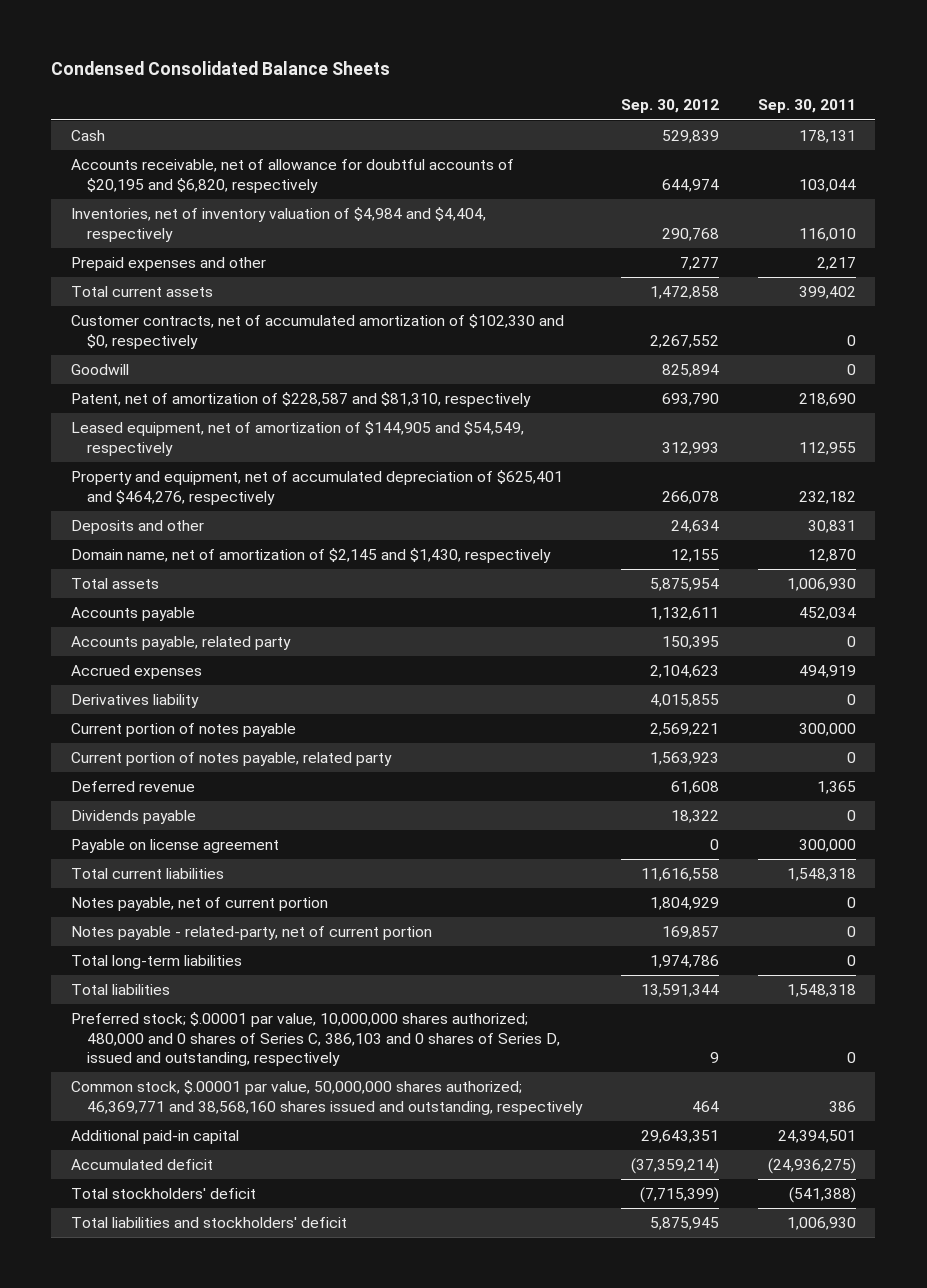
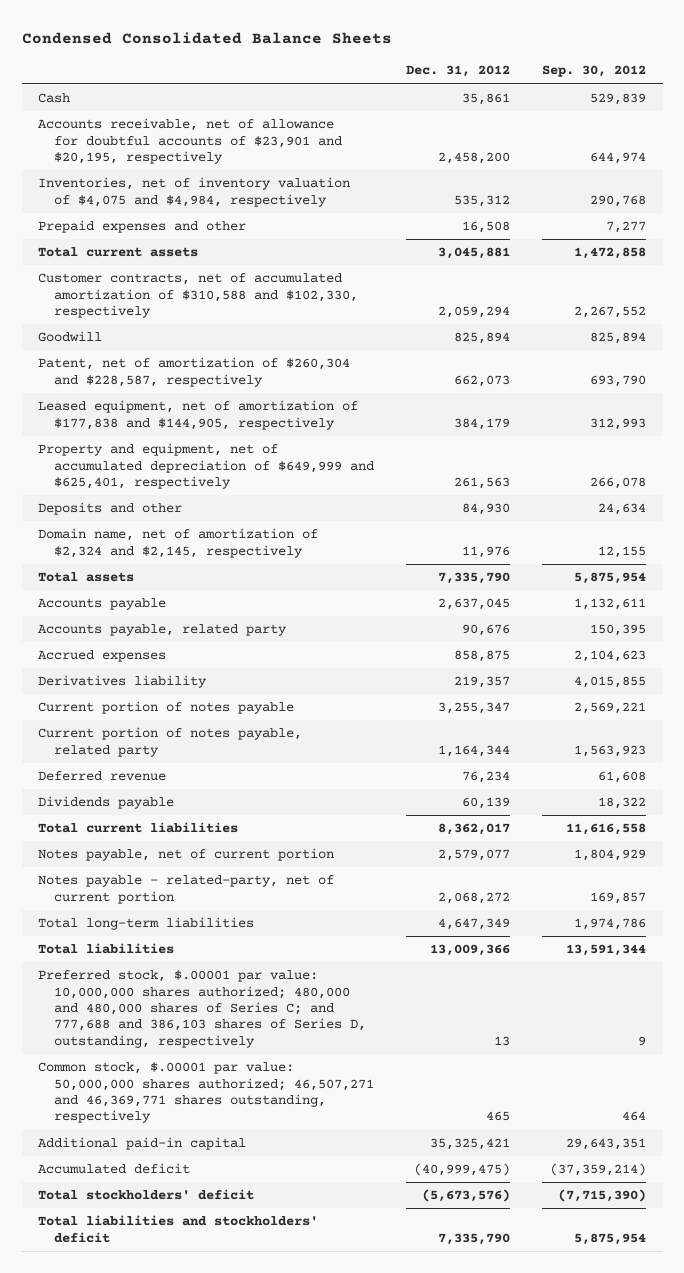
[758,99,857,114] Sep. 30, 2011 -> none
none -> [405,65,510,78] Dec. 31, 2012
[70,159,514,193] Accounts receivable, net of allowance for doubtful accounts of $20,195 and $6,820, respectively -> [38,118,342,165] Accounts receivable, net of allowance for doubtful accounts of $23,901 and $20,195, respectively
[70,207,486,242] Inventories, net of inventory valuation of $4,984 and $4,404, respectively -> [38,177,351,207] Inventories, net of inventory valuation of $4,075 and $4,984, respectively
[70,314,564,349] Customer contracts, net of accumulated amortization of $102,330 and $0, respectively -> [38,273,358,319] Customer contracts, net of accumulated amortization of $310,588 and $102,330, respectively
[70,392,531,408] Patent, net of amortization of $228,587 and $81,310, respectively -> [38,357,351,387] Patent, net of amortization of $260,304 and $228,587, respectively
[70,421,524,456] Leased equipment, net of amortization of $144,905 and $54,549, respectively -> [38,400,359,430] Leased equipment, net of amortization of $177,838 and $144,905, respectively
[70,470,563,505] Property and equipment, net of accumulated depreciation of $625,401 and $464,276, respectively -> [38,443,374,490] Property and equipment, net of accumulated depreciation of $649,999 and $625,401, respectively
[70,548,551,564] Domain name, net of amortization of $2,145 and $1,430, respectively -> [38,528,319,558] Domain name, net of amortization of $2,324 and $2,145, respectively
[70,839,279,854] Payable on license agreement -> none
[70,1012,561,1067] Preferred stock; $.00001 par value, 10,000,000 shares authorized; 480,000 and 0 shares of Series C, 386,103 and 0 shares of Series D, issued and outstanding, respectively -> [38,970,366,1048] Preferred stock, $.00001 par value: 10,000,000 shares authorized; 480,000 and 480,000 shares of Series C; and 777,688 and 386,103 shares of Series D, outstanding, respectively
[70,1080,584,1115] Common stock, $.00001 par value, 50,000,000 shares authorized; 46,369,771 and 38,568,160 shares issued and outstanding, respectively -> [38,1062,374,1124] Common stock, $.00001 par value: 50,000,000 shares authorized; 46,507,271 and 46,369,771 shares outstanding, respectively
[640,1187,720,1204] (7,715,399) -> [558,1189,647,1203] (7,715,390)
[650,1217,720,1231] 5,875,945 -> [574,1232,647,1245] 5,875,954

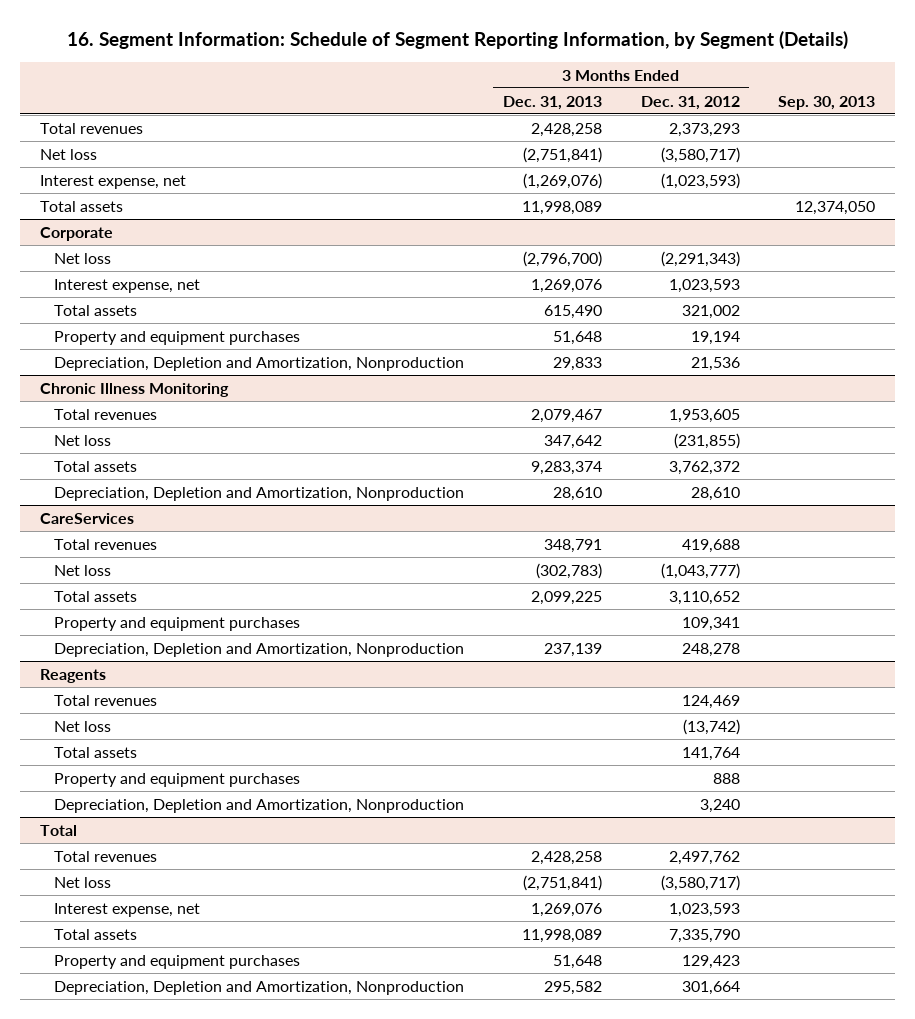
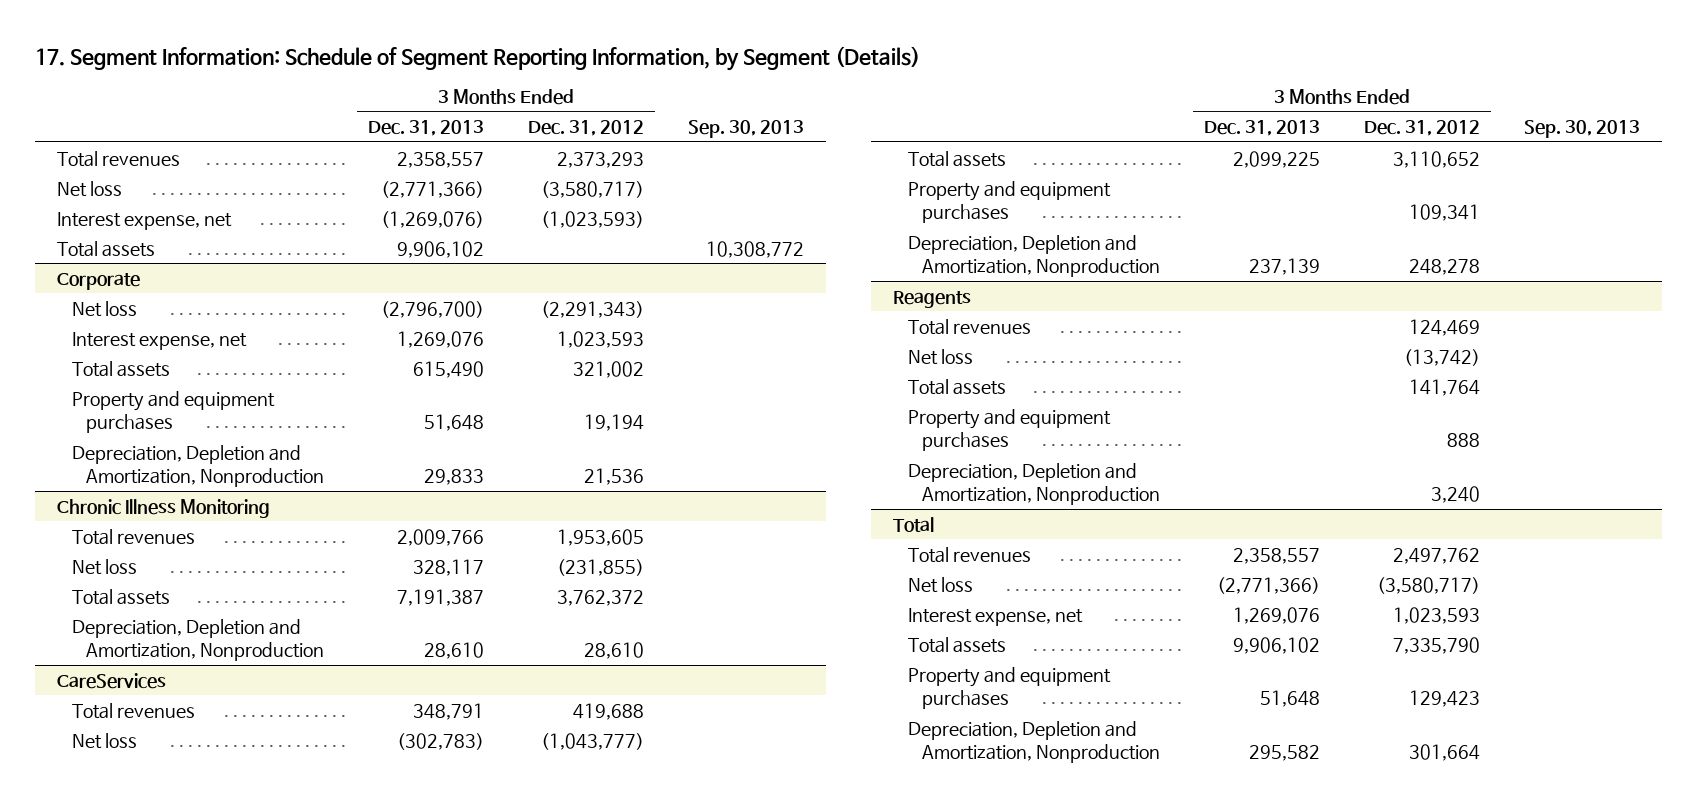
[66,30,848,49] 16. Segment Information: Schedule of Segment Reporting Information, by Segment (Details) -> [35,45,921,71] 17. Segment Information: Schedule of Segment Reporting Information, by Segment (Details)
[530,122,602,137] 2,428,258 -> [397,151,485,168] 2,358,557
[522,146,602,163] (2,751,841) -> [381,180,485,198] (2,771,366)
[521,200,602,215] 11,998,089 -> [397,240,485,258] 9,906,102
[795,200,876,215] 12,374,050 -> [705,240,804,258] 10,308,772
[530,408,602,423] 2,079,467 -> [397,528,485,546] 2,009,766
[543,434,602,449] 347,642 -> [413,558,485,576] 328,117
[530,460,602,475] 9,283,374 -> [397,588,485,606] 7,191,387
[530,850,602,865] 2,428,258 -> [1233,547,1321,564] 2,358,557
[522,874,602,891] (2,751,841) -> [1217,576,1321,594] (2,771,366)
[521,928,602,943] 11,998,089 -> [1233,636,1321,654] 9,906,102

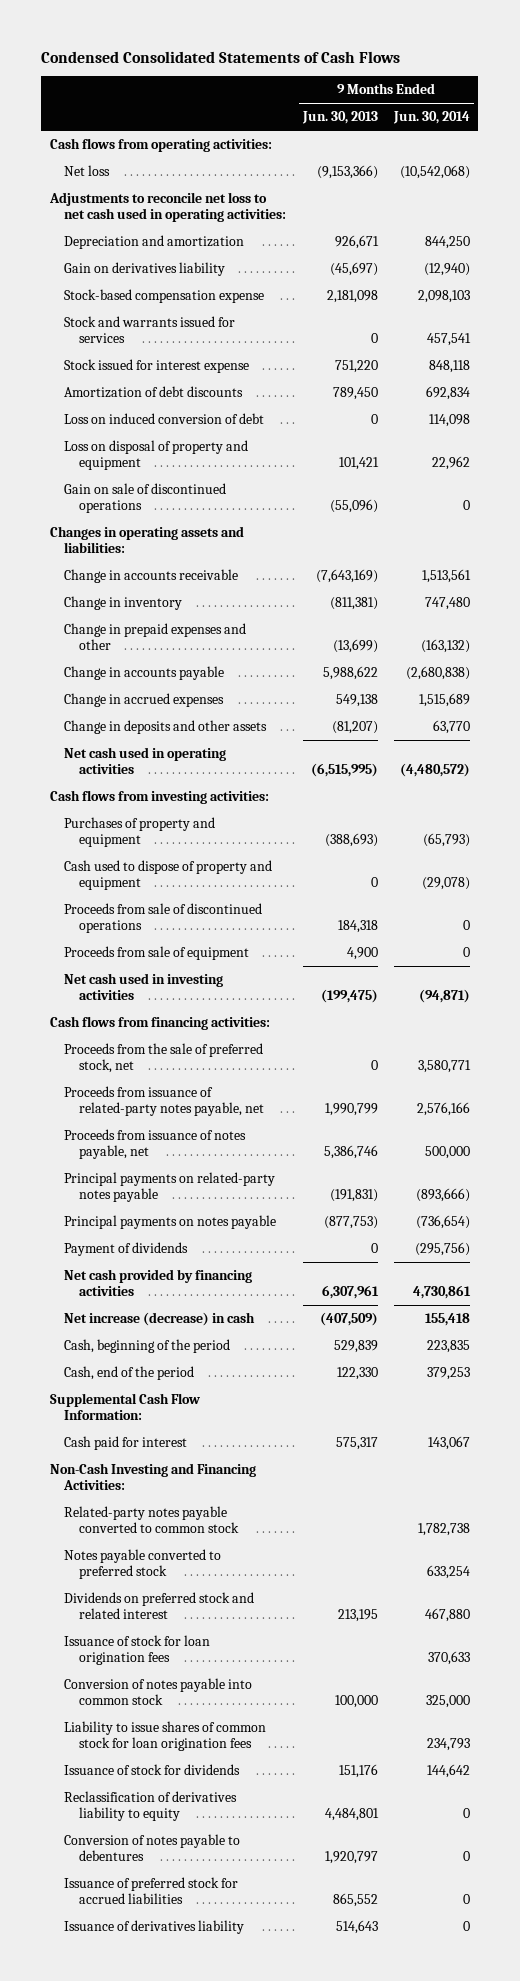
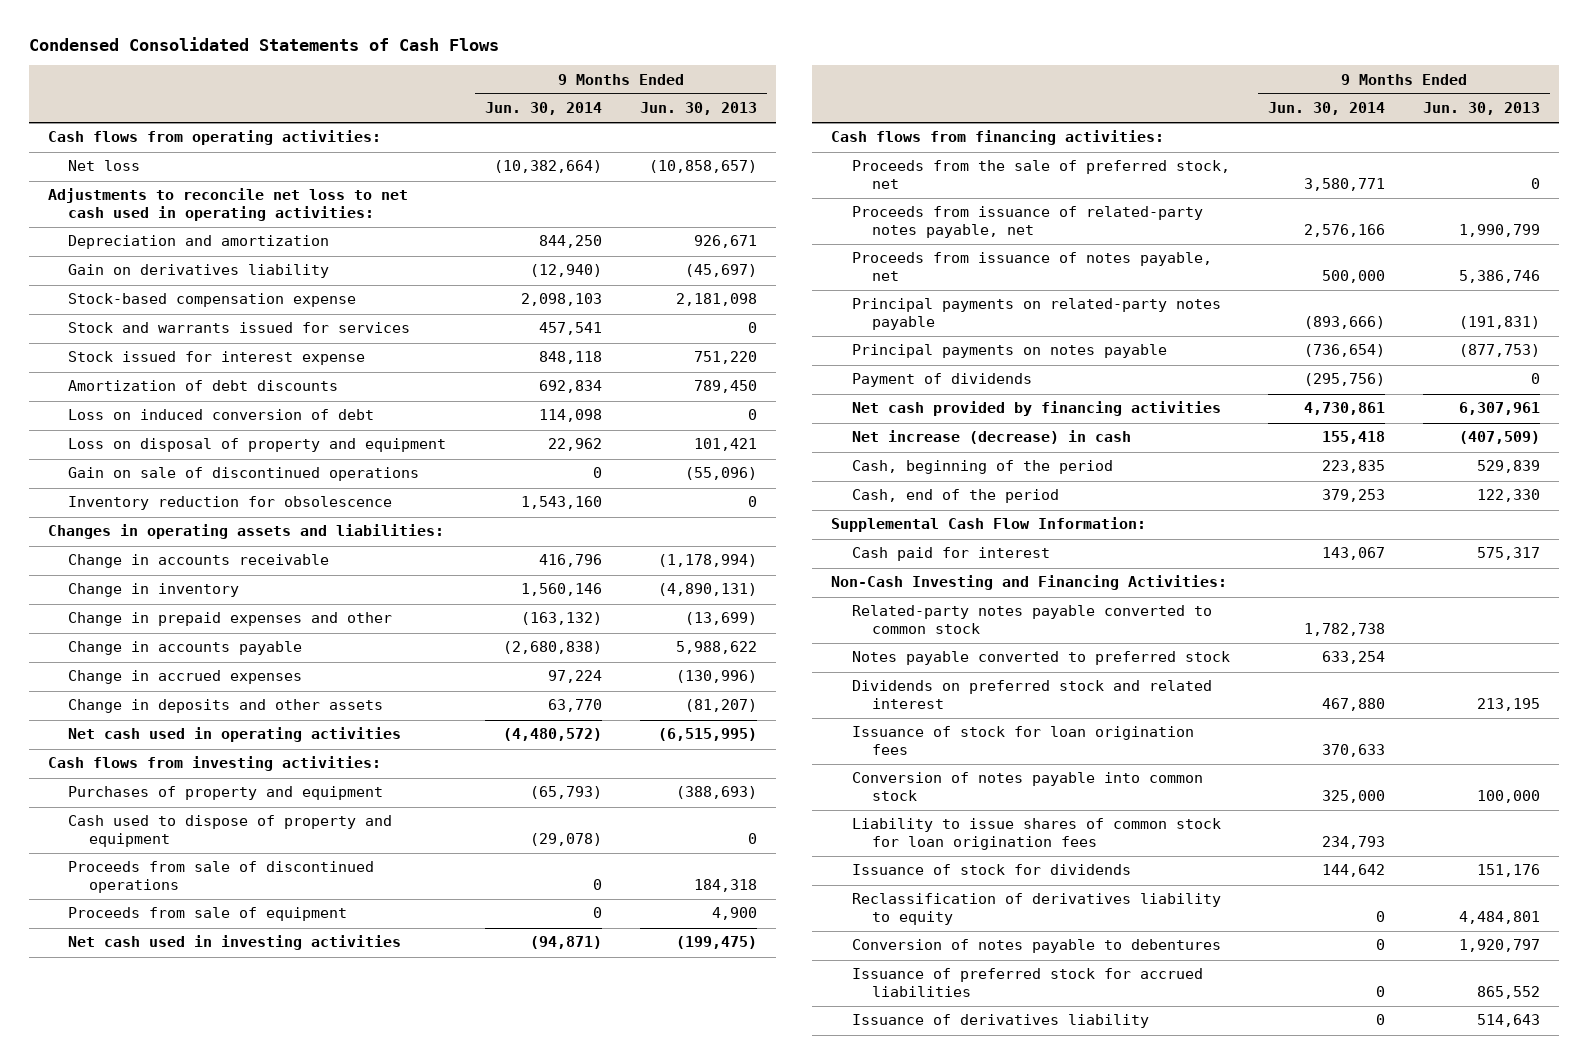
[316,165,378,180] (9,153,366) -> [649,160,758,174] (10,858,657)
[399,165,470,180] (10,542,068) -> [493,160,602,174] (10,382,664)
none -> [68,496,393,511] Inventory reduction for obsolescence
[315,569,378,584] (7,643,169) -> [658,554,758,568] (1,178,994)
[421,569,471,584] 1,513,561 -> [538,554,602,568] 416,796
[329,597,378,611] (811,381) -> [658,583,758,597] (4,890,131)
[424,597,470,611] 747,480 -> [520,583,602,597] 1,560,146
[335,694,378,708] 549,138 -> [676,670,758,684] (130,996)
[418,693,470,708] 1,515,689 -> [547,670,602,684] 97,224

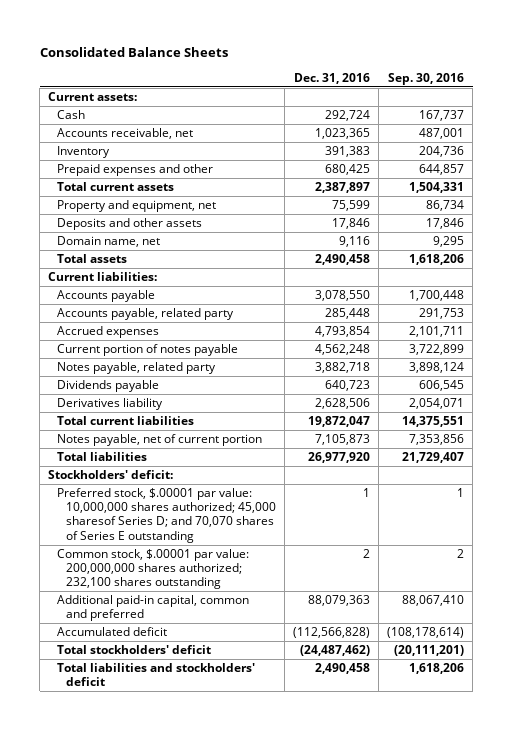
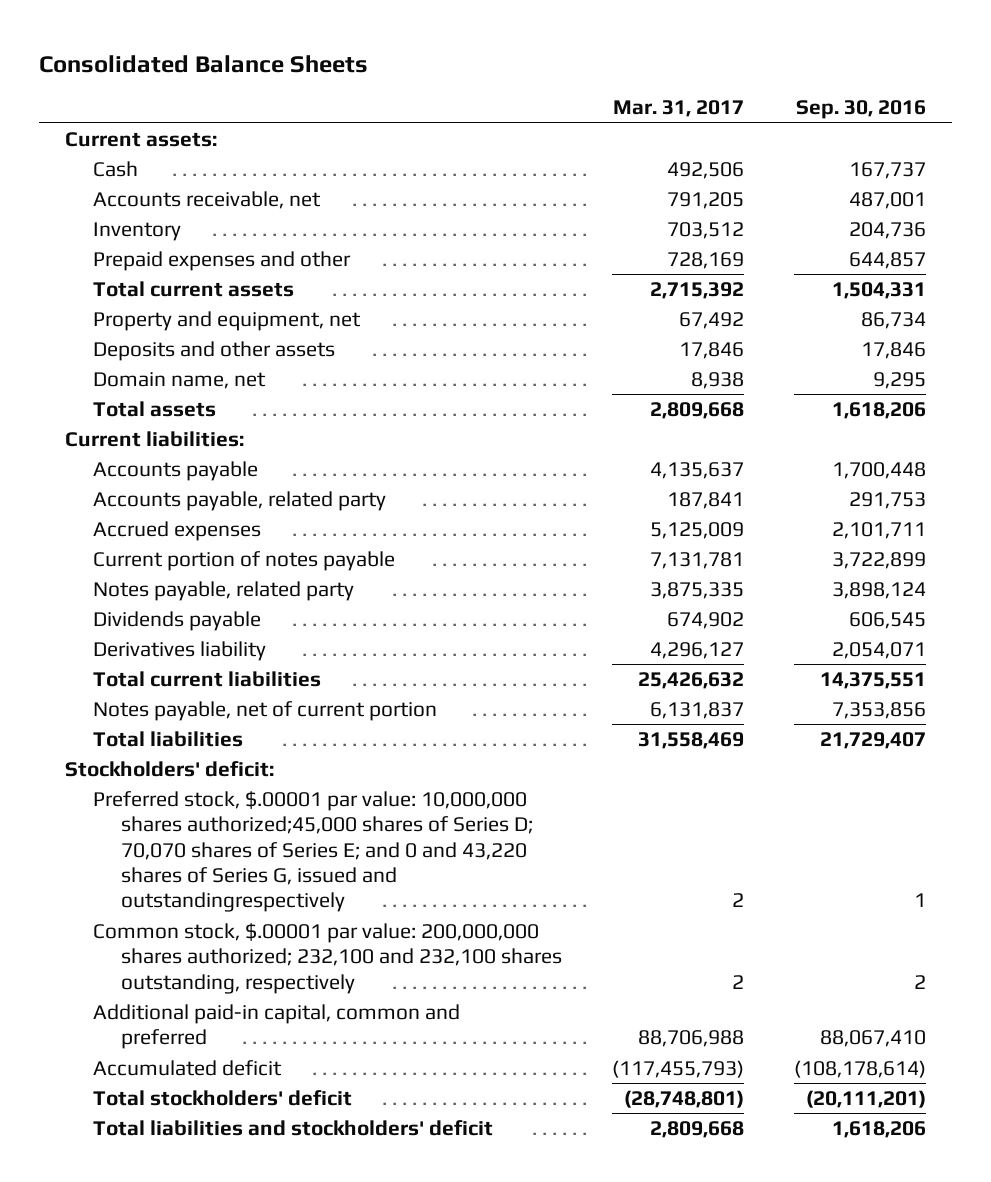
[294,72,371,84] Dec. 31, 2016 -> none
none -> [612,100,744,118] Mar. 31, 2017
[57,488,277,543] Preferred stock, $.00001 par value: 10,000,000 shares authorized; 45,000 sharesof Series D; and 70,070 shares of Series E outstanding -> [92,790,533,913] Preferred stock, $.00001 par value: 10,000,000 shares authorized;45,000 shares of Series D; 70,070 shares of Series E; and 0 and 43,220 shares of Series G, issued and outstandingrespectively
[57,549,250,590] Common stock, $.00001 par value: 200,000,000 shares authorized; 232,100 shares outstanding -> [92,922,562,994] Common stock, $.00001 par value: 200,000,000 shares authorized; 232,100 and 232,100 shares outstanding, respectively

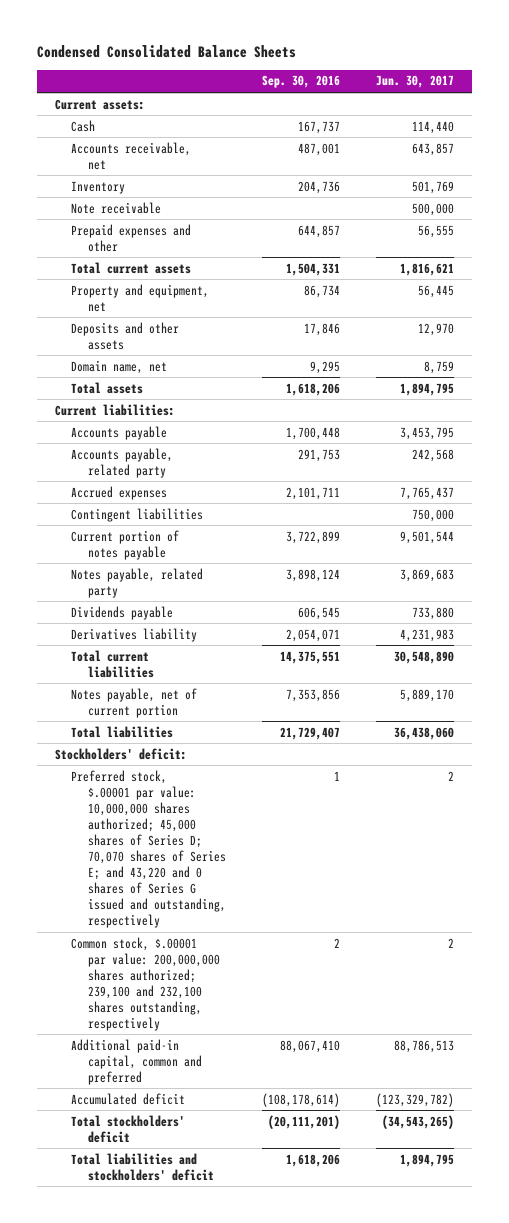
[39,54,369,73] Consolidated Balance Sheets -> [36,44,296,58] Condensed Consolidated Balance Sheets
[612,100,744,118] Mar. 31, 2017 -> none
none -> [375,75,454,89] Jun. 30, 2017
none -> [71,201,162,214] Note receivable
none -> [71,507,204,522] Contingent liabilities
[92,790,533,913] Preferred stock, $.00001 par value: 10,000,000 shares authorized;45,000 shares of Series D; 70,070 shares of Series E; and 0 and 43,220 shares of Series G, issued and outstandingrespectively -> [71,769,226,928] Preferred stock, $.00001 par value: 10,000,000 shares authorized; 45,000 shares of Series D; 70,070 shares of Series E; and 43,220 and 0 shares of Series G issued and outstanding, respectively
[92,922,562,994] Common stock, $.00001 par value: 200,000,000 shares authorized; 232,100 and 232,100 shares outstanding, respectively -> [71,936,220,1031] Common stock, $.00001 par value: 200,000,000 shares authorized; 239,100 and 232,100 shares outstanding, respectively

